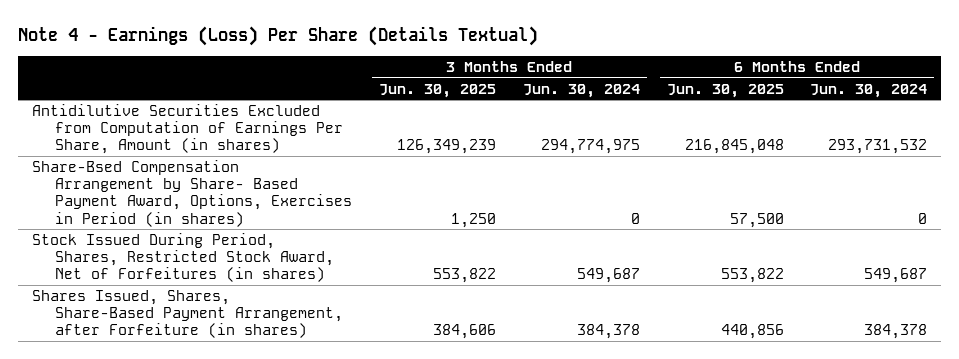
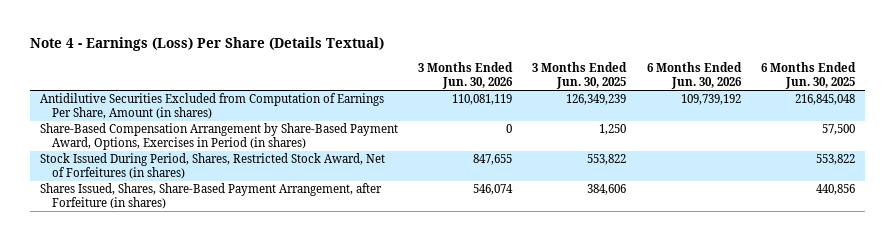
[522,83,640,98] Jun. 30, 2024 -> none
[810,83,928,98] Jun. 30, 2024 -> none
none -> [418,62,514,90] 3 Months Ended Jun. 30, 2026
none -> [646,62,742,90] 6 Months Ended Jun. 30, 2026
[31,160,353,227] Share-Bsed Compensation Arrangement by Share- Based Payment Award, Options, Exercises in Period (in shares) -> [40,123,399,151] Share-Based Compensation Arrangement by Share-Based Payment Award, Options, Exercises in Period (in shares)

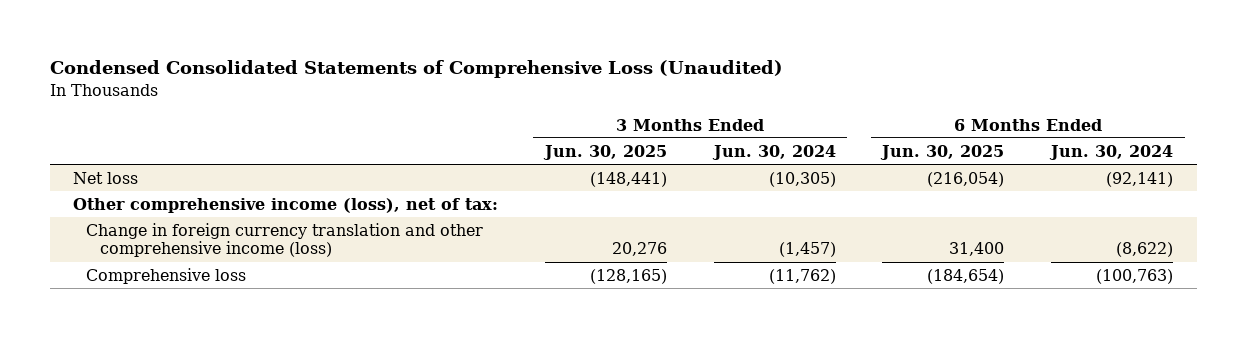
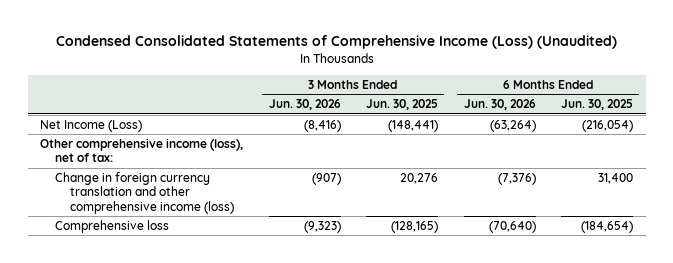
[49,60,783,79] Condensed Consolidated Statements of Comprehensive Loss (Unaudited) -> [55,35,617,50] Condensed Consolidated Statements of Comprehensive Income (Loss) (Unaudited)
[711,144,836,160] Jun. 30, 2024 -> none
[1049,144,1174,160] Jun. 30, 2024 -> none
none -> [268,99,341,111] Jun. 30, 2026
none -> [463,99,536,111] Jun. 30, 2026
[73,171,139,184] Net loss -> [40,120,143,133] Net Income (Loss)

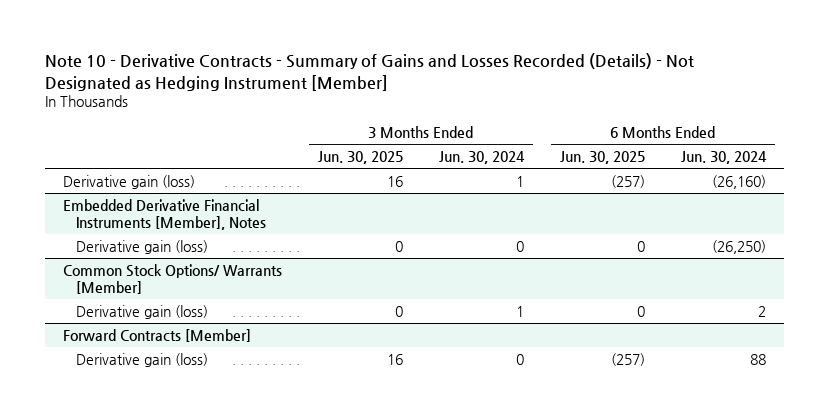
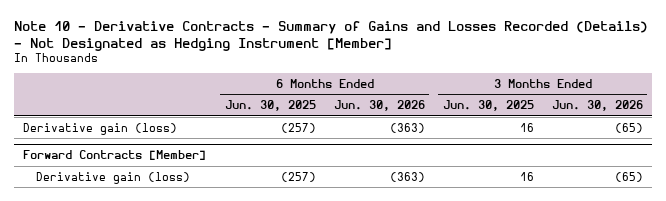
[438,150,525,164] Jun. 30, 2024 -> none
[680,150,767,164] Jun. 30, 2024 -> none
none -> [333,100,425,112] Jun. 30, 2026
none -> [551,100,643,112] Jun. 30, 2026
[62,198,266,230] Embedded Derivative Financial Instruments [Member], Notes -> none
[75,239,208,254] Derivative gain (loss) -> none
[62,263,282,294] Common Stock Options/ Warrants [Member] -> none
[75,304,208,319] Derivative gain (loss) -> none

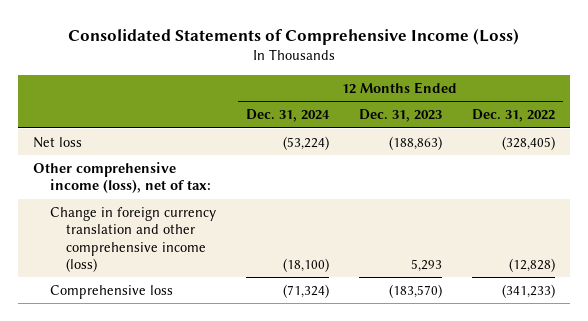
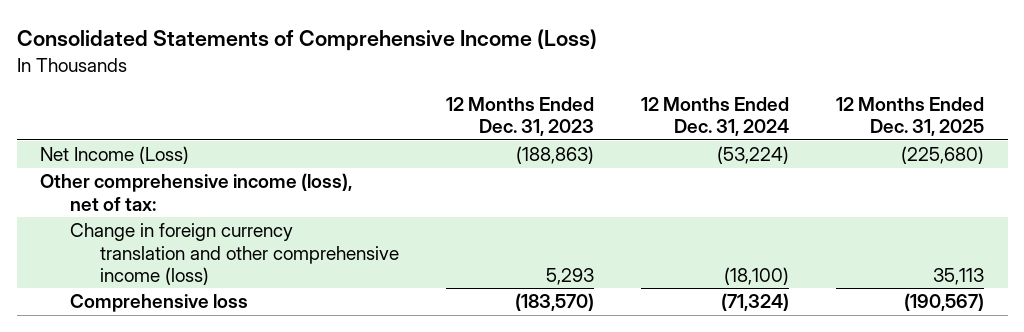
[472,109,556,123] Dec. 31, 2022 -> none
none -> [836,96,985,136] 12 Months Ended Dec. 31, 2025
[33,136,83,148] Net loss -> [40,146,190,165] Net Income (Loss)

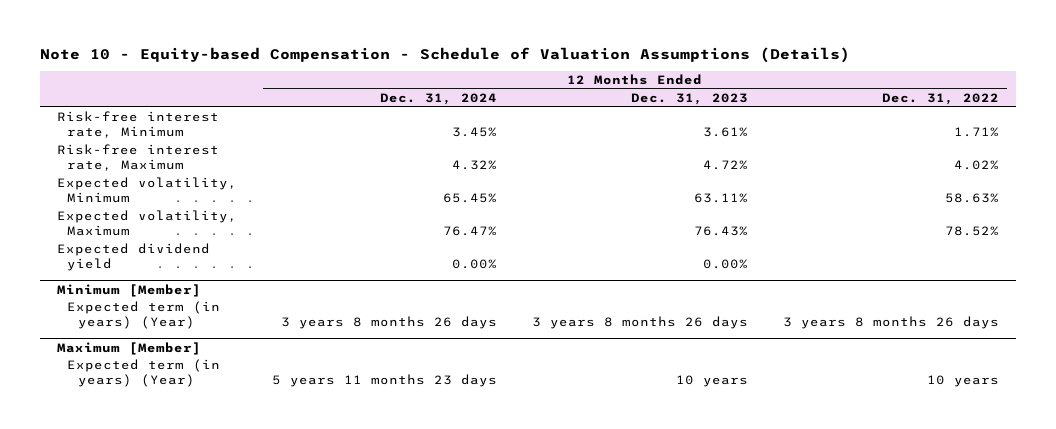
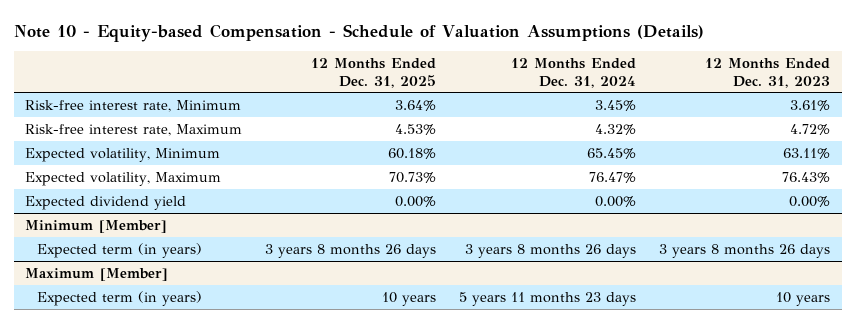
[881,93,999,106] Dec. 31, 2022 -> none
none -> [311,58,437,88] 12 Months Ended Dec. 31, 2025
[67,301,221,330] Expected term (in years) (Year) -> [37,242,203,258] Expected term (in years)
[67,359,221,388] Expected term (in years) (Year) -> [37,290,203,306] Expected term (in years)

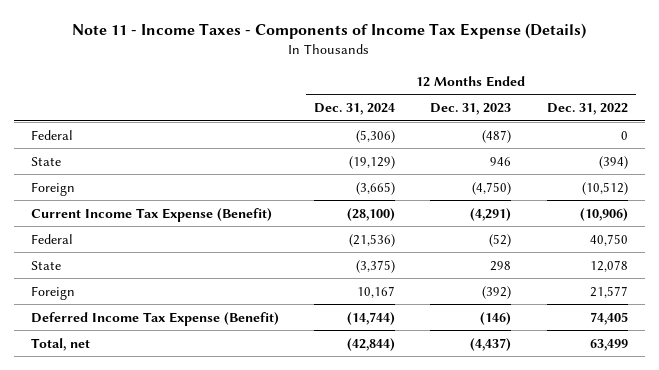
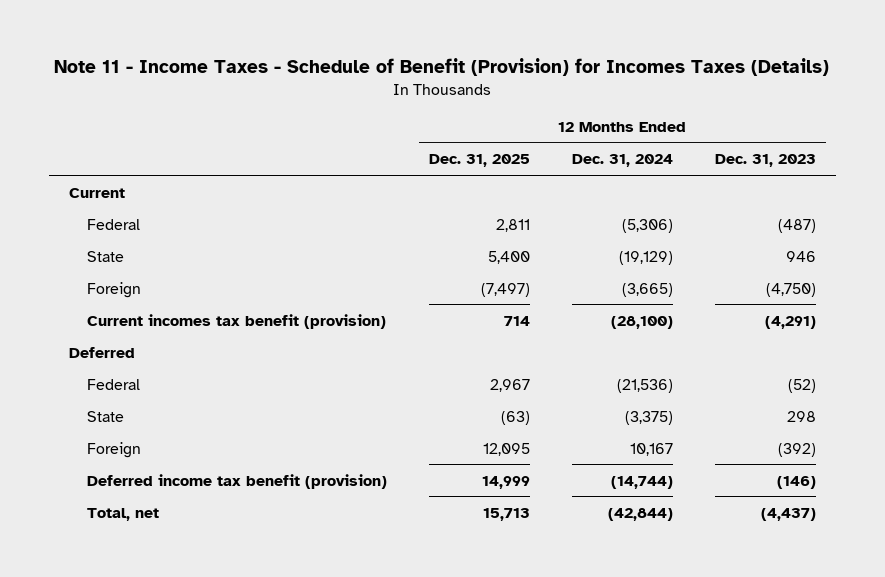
[72,23,587,40] Note 11 - Income Taxes - Components of Income Tax Expense (Details) -> [54,58,830,77] Note 11 - Income Taxes - Schedule of Benefit (Provision) for Incomes Taxes (Details)
[546,103,628,116] Dec. 31, 2022 -> none
none -> [429,154,531,168] Dec. 31, 2025
none -> [69,187,126,198] Current
[31,207,273,222] Current Income Tax Expense (Benefit) -> [87,313,387,329] Current incomes tax benefit (provision)
none -> [69,346,136,358] Deferred
[31,311,280,326] Deferred Income Tax Expense (Benefit) -> [87,473,388,489] Deferred income tax benefit (provision)

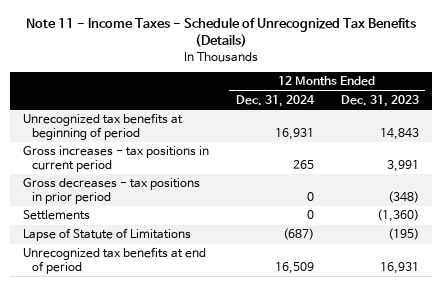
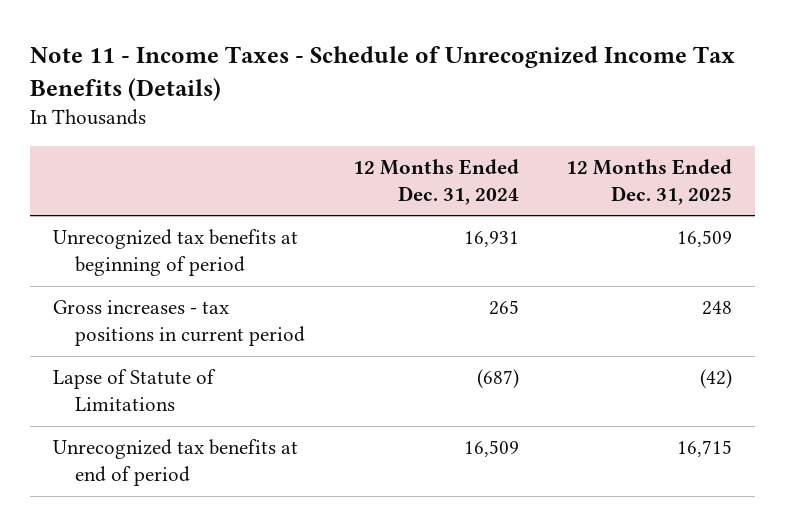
[26,16,417,48] Note 11 - Income Taxes - Schedule of Unrecognized Tax Benefits (Details) -> [29,45,735,101] Note 11 - Income Taxes - Schedule of Unrecognized Income Tax Benefits (Details)
[340,94,419,107] Dec. 31, 2023 -> none
none -> [565,158,732,205] 12 Months Ended Dec. 31, 2025
[23,178,201,205] Gross decreases - tax positions in prior period -> none
[23,210,91,221] Settlements -> none

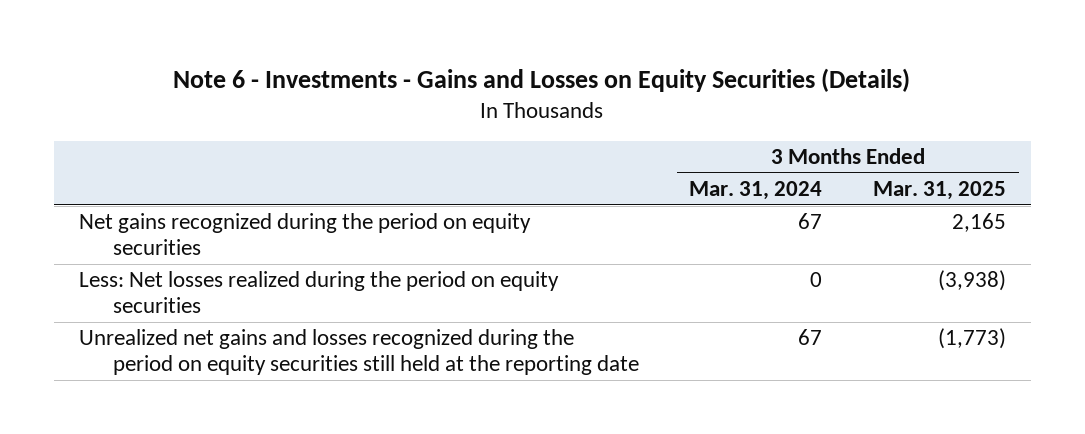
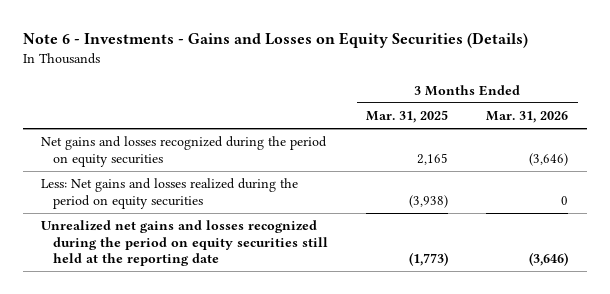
[689,180,823,200] Mar. 31, 2024 -> none
none -> [486,111,569,124] Mar. 31, 2026
[78,213,531,256] Net gains recognized during the period on equity securities -> [41,136,328,167] Net gains and losses recognized during the period on equity securities
[78,271,559,314] Less: Net losses realized during the period on equity securities -> [41,178,299,209] Less: Net gains and losses realized during the period on equity securities

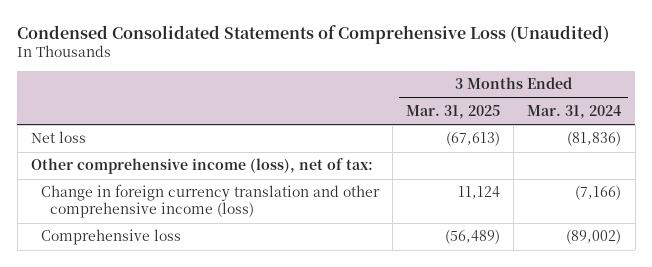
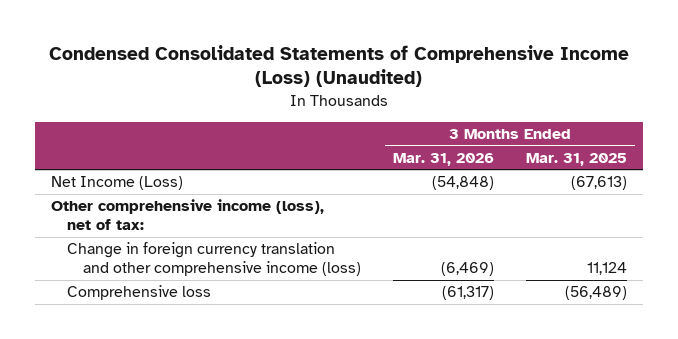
[17,24,610,44] Condensed Consolidated Statements of Comprehensive Loss (Unaudited) -> [48,44,629,88] Condensed Consolidated Statements of Comprehensive Income (Loss) (Unaudited)
[527,105,622,120] Mar. 31, 2024 -> none
none -> [392,152,494,166] Mar. 31, 2026
[30,131,86,144] Net loss -> [50,176,183,191] Net Income (Loss)

